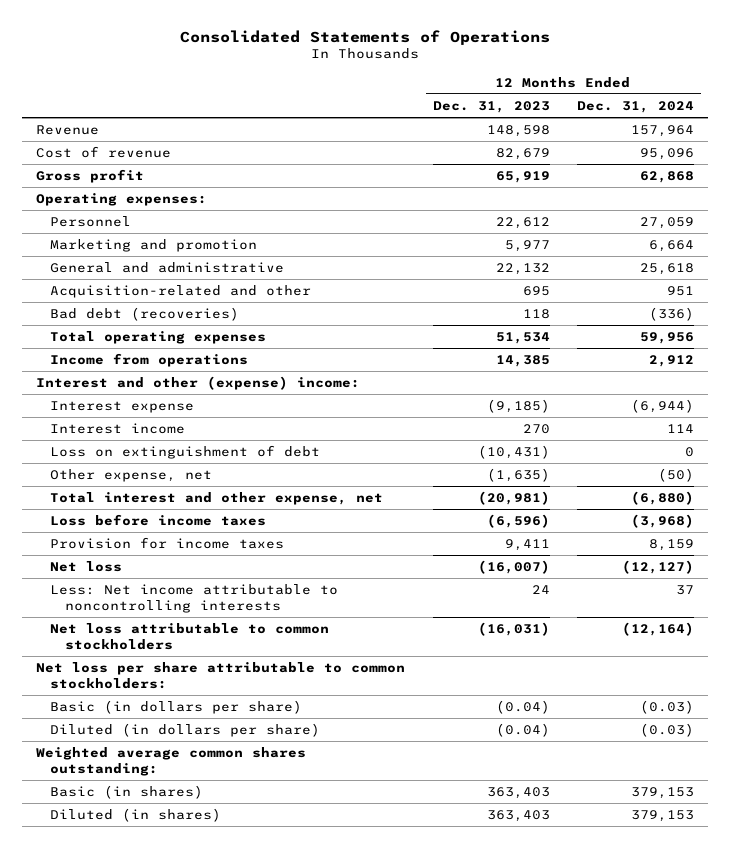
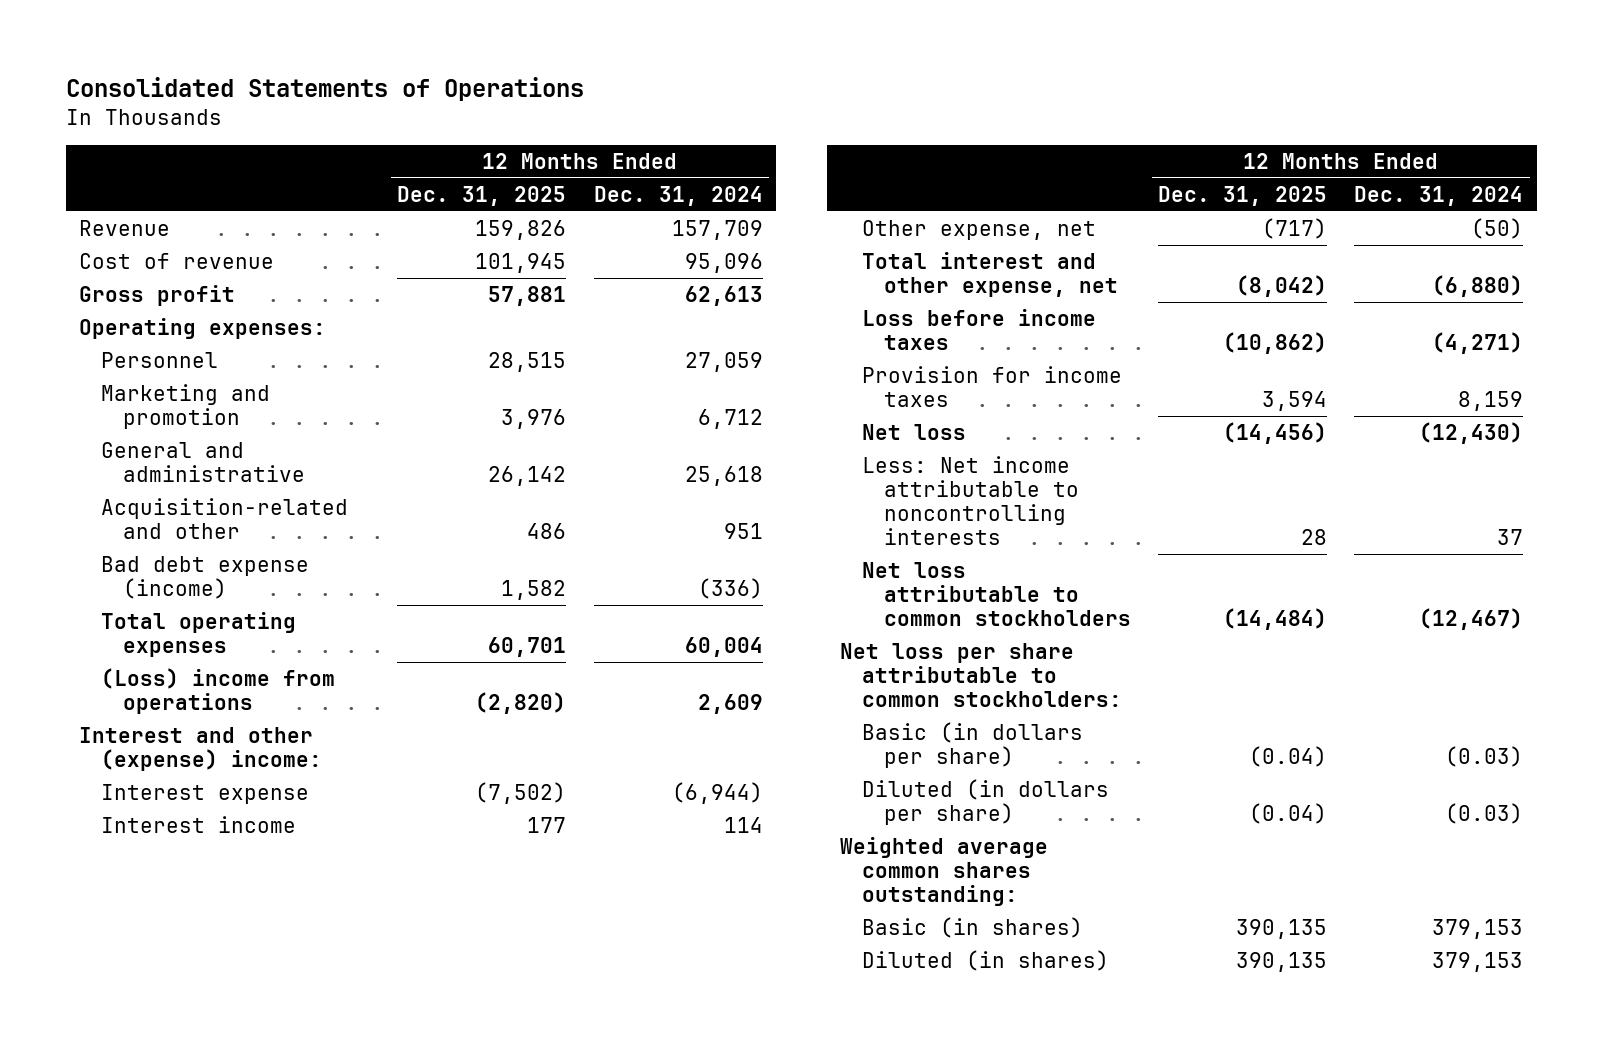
[432,100,550,113] Dec. 31, 2023 -> none
none -> [397,185,567,206] Dec. 31, 2025
[631,124,695,137] 157,964 -> [671,219,763,240] 157,709
[640,170,695,183] 62,868 -> [684,285,763,306] 62,613
[649,239,695,252] 6,664 -> [697,408,763,429] 6,712
[50,306,240,321] Bad debt (recoveries) -> [101,555,310,599] Bad debt expense (income)
[640,331,695,344] 59,956 -> [684,636,763,657] 60,004
[50,352,249,367] Income from operations -> [101,667,336,714] (Loss) income from operations
[649,354,695,367] 2,912 -> [697,693,763,714] 2,609
[50,444,321,459] Loss on extinguishment of debt -> none
[631,513,695,528] (3,968) -> [1432,331,1524,354] (4,271)
[622,559,695,574] (12,127) -> [1419,421,1524,444] (12,430)
[622,621,695,636] (12,164) -> [1419,607,1524,630] (12,467)

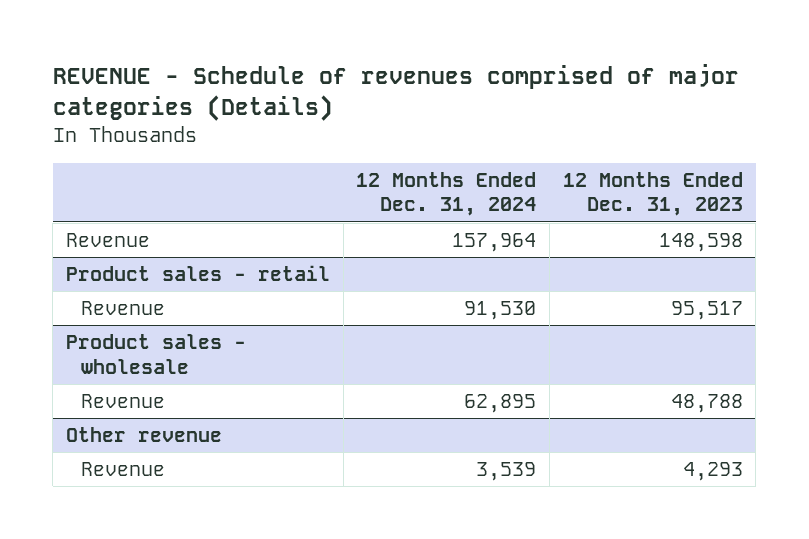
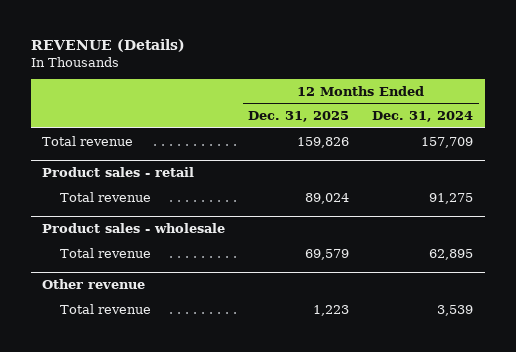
[52,63,739,122] REVENUE - Schedule of revenues comprised of major categories (Details) -> [30,39,185,53] REVENUE (Details)
[562,171,743,217] 12 Months Ended Dec. 31, 2023 -> none
none -> [248,111,350,123] Dec. 31, 2025
[65,233,150,248] Revenue -> [42,135,134,146] Total revenue
[452,233,537,253] 157,964 -> [421,136,474,148] 157,709
[81,301,166,316] Revenue -> [60,191,152,202] Total revenue
[464,301,537,321] 91,530 -> [429,192,474,204] 91,275
[81,394,166,409] Revenue -> [60,247,152,258] Total revenue
[81,462,166,477] Revenue -> [60,303,152,314] Total revenue

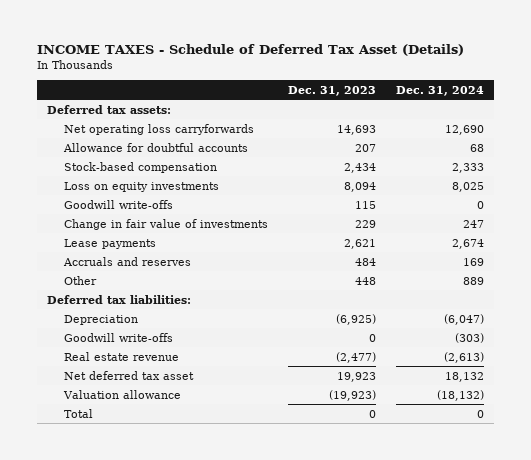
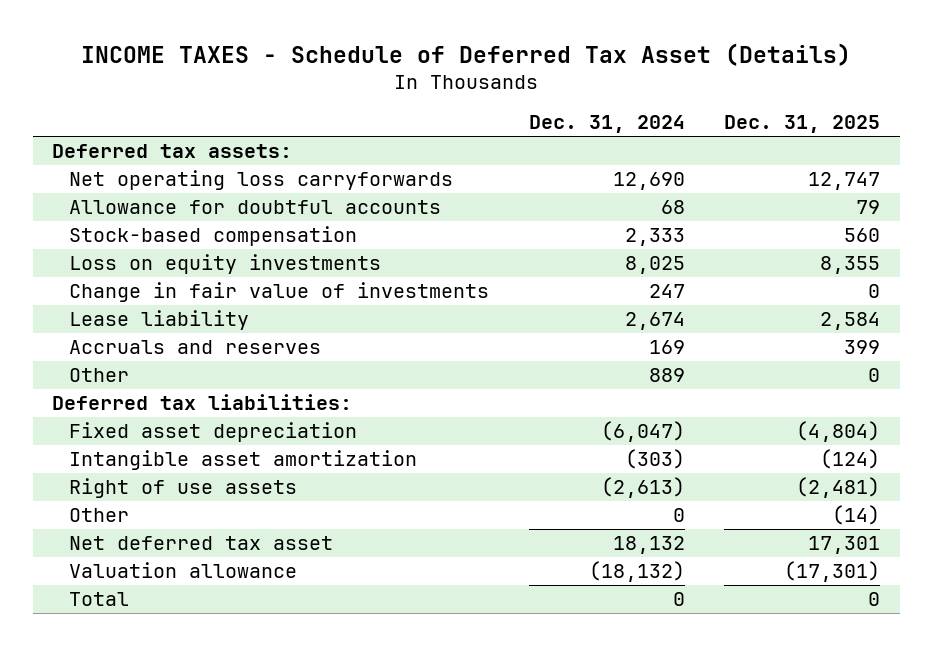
[288,85,377,96] Dec. 31, 2023 -> none
none -> [723,115,880,134] Dec. 31, 2025
[64,199,174,209] Goodwill write-offs -> none
[64,238,157,249] Lease payments -> [69,310,250,331] Lease liability
[64,332,174,342] Goodwill write-offs -> none
[64,314,139,325] Depreciation -> [69,422,358,443] Fixed asset depreciation
none -> [69,450,418,471] Intangible asset amortization
[64,351,180,361] Real estate revenue -> [69,478,298,499] Right of use assets
none -> [69,508,130,523] Other

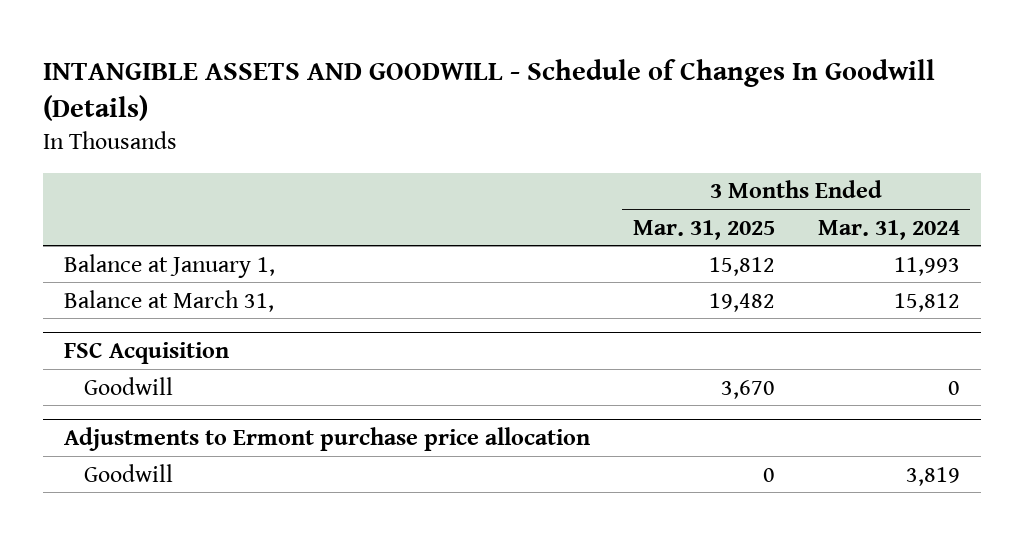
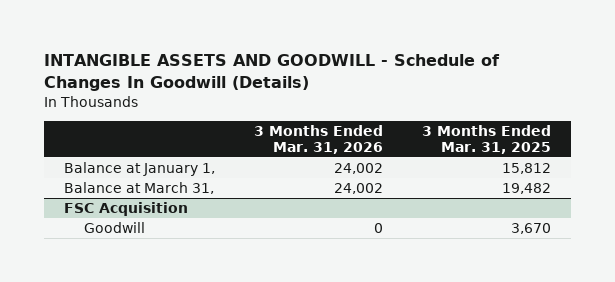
[817,219,960,240] Mar. 31, 2024 -> none
none -> [253,124,383,154] 3 Months Ended Mar. 31, 2026
[64,427,591,452] Adjustments to Ermont purchase price allocation -> none
[83,463,173,482] Goodwill -> none

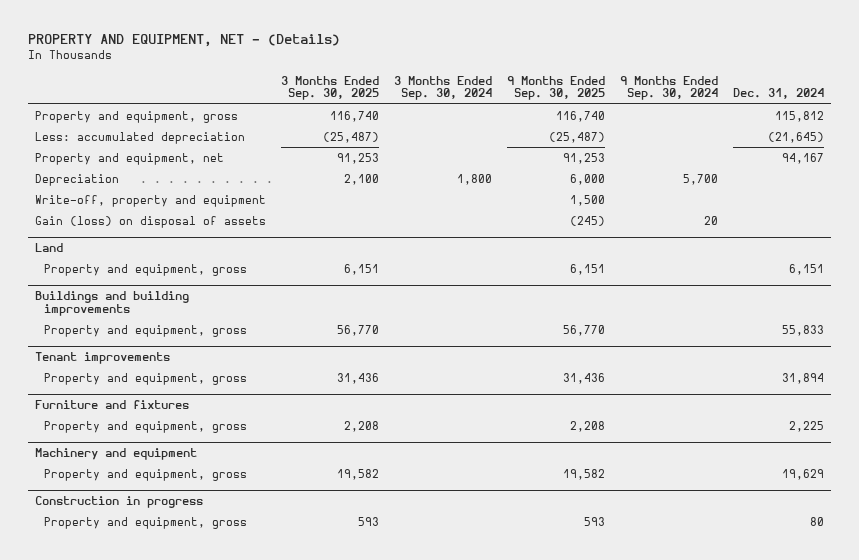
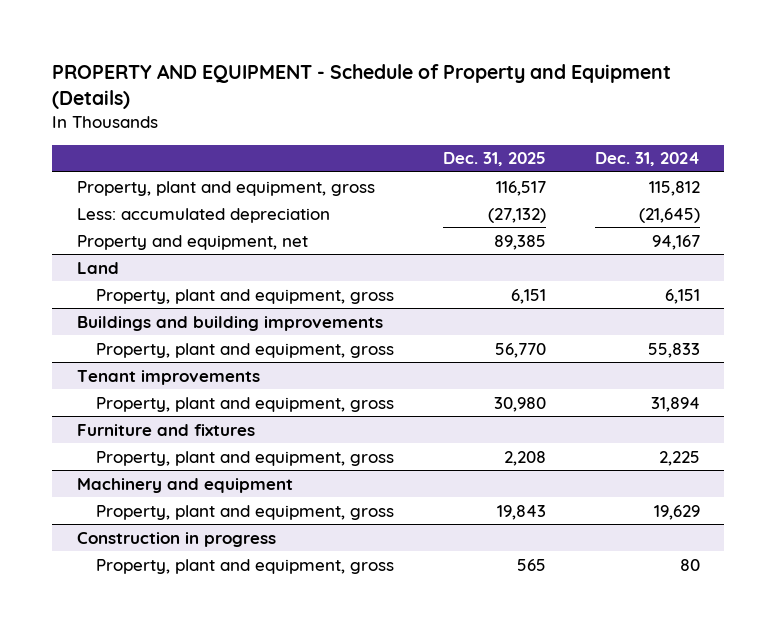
[27,34,340,48] PROPERTY AND EQUIPMENT, NET - (Details) -> [52,63,672,109] PROPERTY AND EQUIPMENT - Schedule of Property and Equipment (Details)
[280,75,379,101] 3 Months Ended Sep. 30, 2025 -> none
[393,75,492,101] 3 Months Ended Sep. 30, 2024 -> none
[506,75,605,101] 9 Months Ended Sep. 30, 2025 -> none
[619,75,718,101] 9 Months Ended Sep. 30, 2024 -> none
none -> [443,152,547,167] Dec. 31, 2025
[34,110,238,123] Property and equipment, gross -> [76,180,375,196] Property, plant and equipment, gross
[34,173,119,186] Depreciation -> none
[34,194,266,207] Write-off, property and equipment -> none
[34,215,266,228] Gain (loss) on disposal of assets -> none
[44,263,248,276] Property and equipment, gross -> [96,288,395,304] Property, plant and equipment, gross
[44,324,248,337] Property and equipment, gross -> [96,342,395,358] Property, plant and equipment, gross
[44,372,248,385] Property and equipment, gross -> [96,396,395,412] Property, plant and equipment, gross
[44,420,248,433] Property and equipment, gross -> [96,450,395,466] Property, plant and equipment, gross
[44,468,248,481] Property and equipment, gross -> [96,504,395,520] Property, plant and equipment, gross
[44,516,248,529] Property and equipment, gross -> [96,558,395,574] Property, plant and equipment, gross

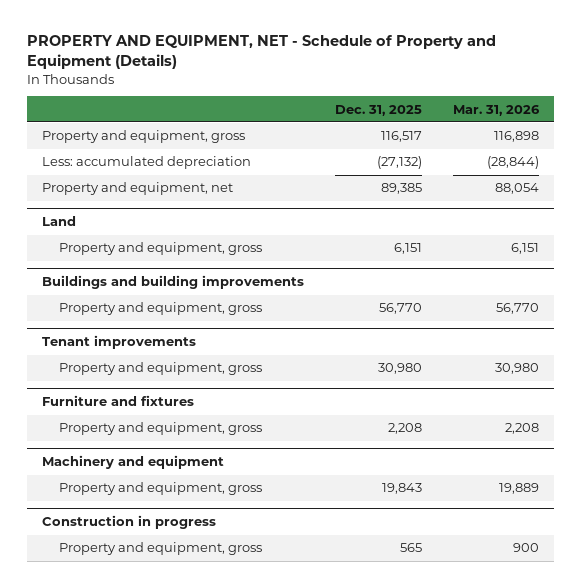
[52,63,672,109] PROPERTY AND EQUIPMENT - Schedule of Property and Equipment (Details) -> [26,35,496,70] PROPERTY AND EQUIPMENT, NET - Schedule of Property and Equipment (Details)
[594,152,700,167] Dec. 31, 2024 -> none
none -> [452,104,540,116] Mar. 31, 2026
[76,180,375,196] Property, plant and equipment, gross -> [41,130,245,144] Property and equipment, gross
[96,288,395,304] Property, plant and equipment, gross -> [58,242,262,256] Property and equipment, gross
[96,342,395,358] Property, plant and equipment, gross -> [58,302,262,316] Property and equipment, gross
[96,396,395,412] Property, plant and equipment, gross -> [58,362,262,376] Property and equipment, gross
[96,450,395,466] Property, plant and equipment, gross -> [58,422,262,436] Property and equipment, gross
[96,504,395,520] Property, plant and equipment, gross -> [58,482,262,496] Property and equipment, gross
[96,558,395,574] Property, plant and equipment, gross -> [58,542,262,556] Property and equipment, gross

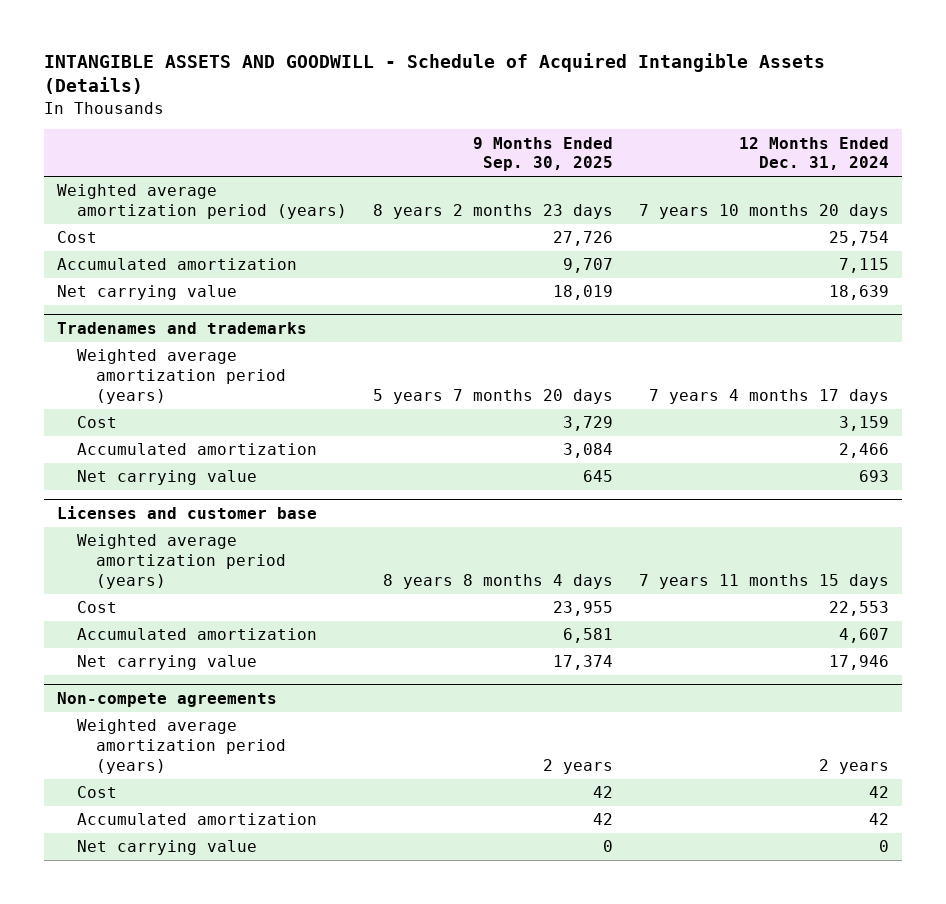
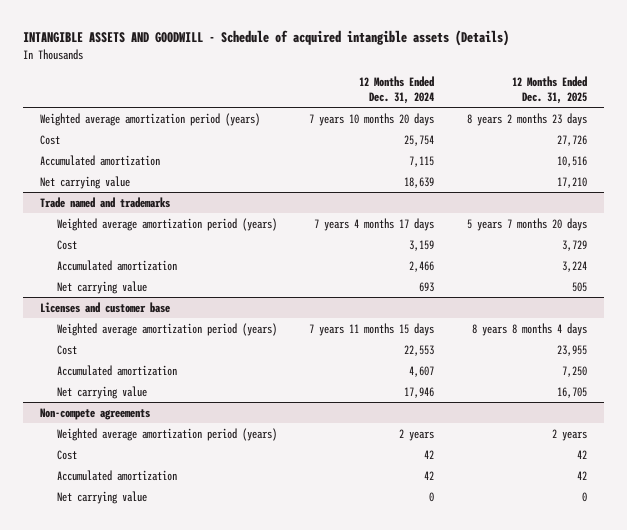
[44,53,826,95] INTANGIBLE ASSETS AND GOODWILL - Schedule of Acquired Intangible Assets (Details) -> [23,30,510,47] INTANGIBLE ASSETS AND GOODWILL - Schedule of acquired intangible assets (Details)
[472,136,613,172] 9 Months Ended Sep. 30, 2025 -> none
none -> [512,75,588,105] 12 Months Ended Dec. 31, 2025
[57,322,308,335] Tradenames and trademarks -> [39,196,170,208] Trade named and trademarks

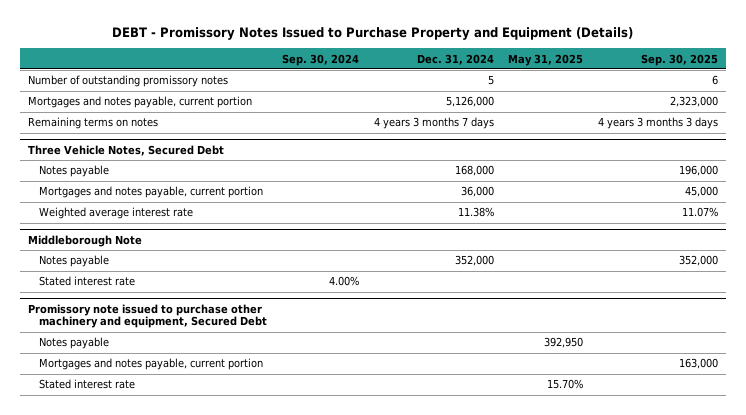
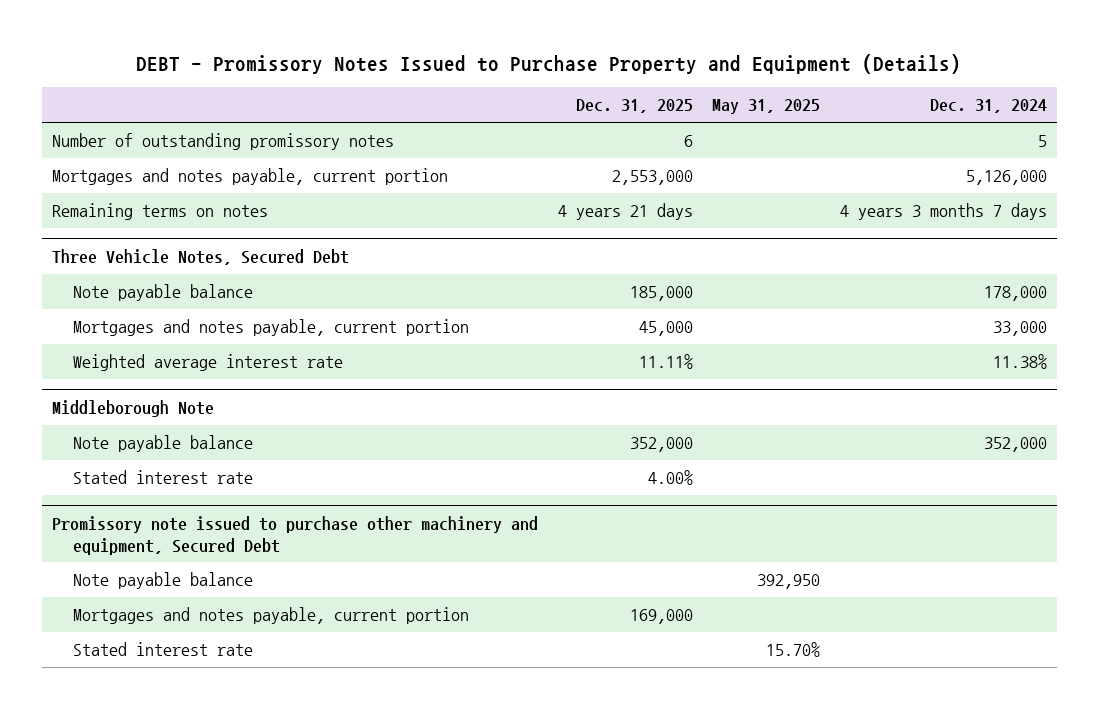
[281,53,359,66] Sep. 30, 2024 -> none
[641,53,719,66] Sep. 30, 2025 -> none
none -> [575,99,693,114] Dec. 31, 2025
[39,165,110,178] Notes payable -> [72,284,253,302] Note payable balance
[454,165,494,177] 168,000 -> [983,286,1047,302] 178,000
[460,186,494,198] 36,000 -> [992,321,1047,337] 33,000
[39,255,110,268] Notes payable -> [72,435,253,453] Note payable balance
[39,337,110,350] Notes payable -> [72,572,253,590] Note payable balance

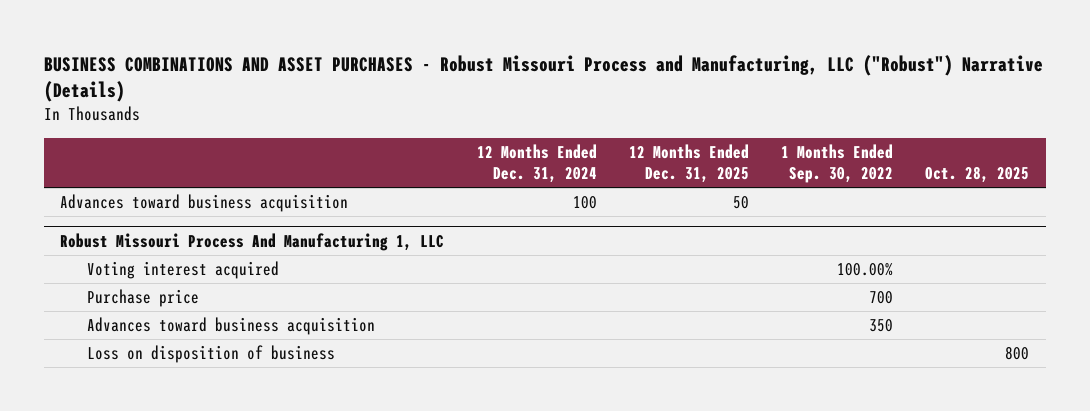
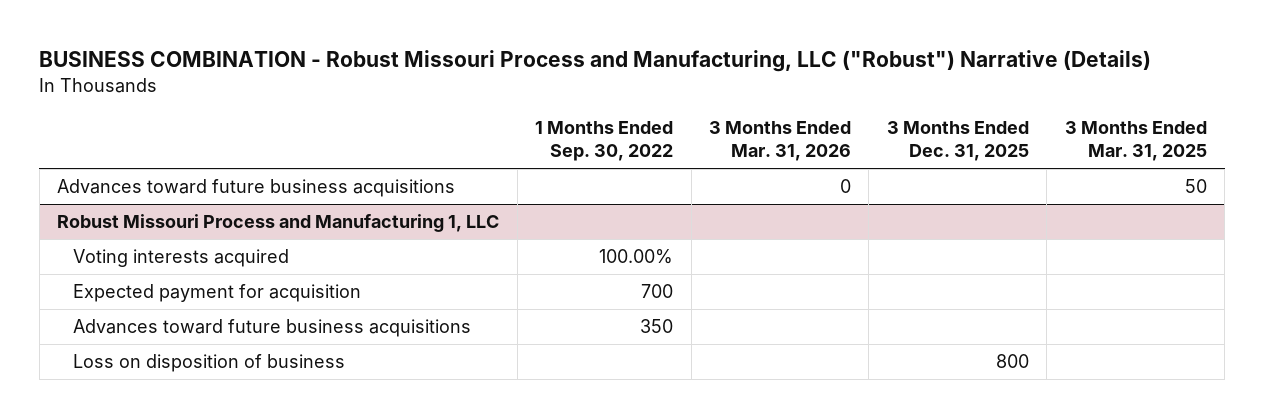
[44,54,1044,103] BUSINESS COMBINATIONS AND ASSET PURCHASES - Robust Missouri Process and Manufacturing, LLC ("Robust") Narrative (Details) -> [39,50,1152,73] BUSINESS COMBINATION - Robust Missouri Process and Manufacturing, LLC ("Robust") Narrative (Details)
[476,143,597,183] 12 Months Ended Dec. 31, 2024 -> none
[628,143,749,183] 12 Months Ended Dec. 31, 2025 -> none
[925,165,1030,183] Oct. 28, 2025 -> none
none -> [709,120,852,162] 3 Months Ended Mar. 31, 2026
none -> [886,120,1029,162] 3 Months Ended Dec. 31, 2025
none -> [1064,120,1207,162] 3 Months Ended Mar. 31, 2025
[60,194,349,213] Advances toward business acquisition -> [57,179,456,198] Advances toward future business acquisitions
[60,232,445,251] Robust Missouri Process And Manufacturing 1, LLC -> [57,214,500,233] Robust Missouri Process and Manufacturing 1, LLC
[87,261,280,280] Voting interest acquired -> [73,249,290,268] Voting interests acquired
[87,289,200,308] Purchase price -> [73,284,362,303] Expected payment for acquisition
[87,317,376,336] Advances toward business acquisition -> [73,319,472,338] Advances toward future business acquisitions

